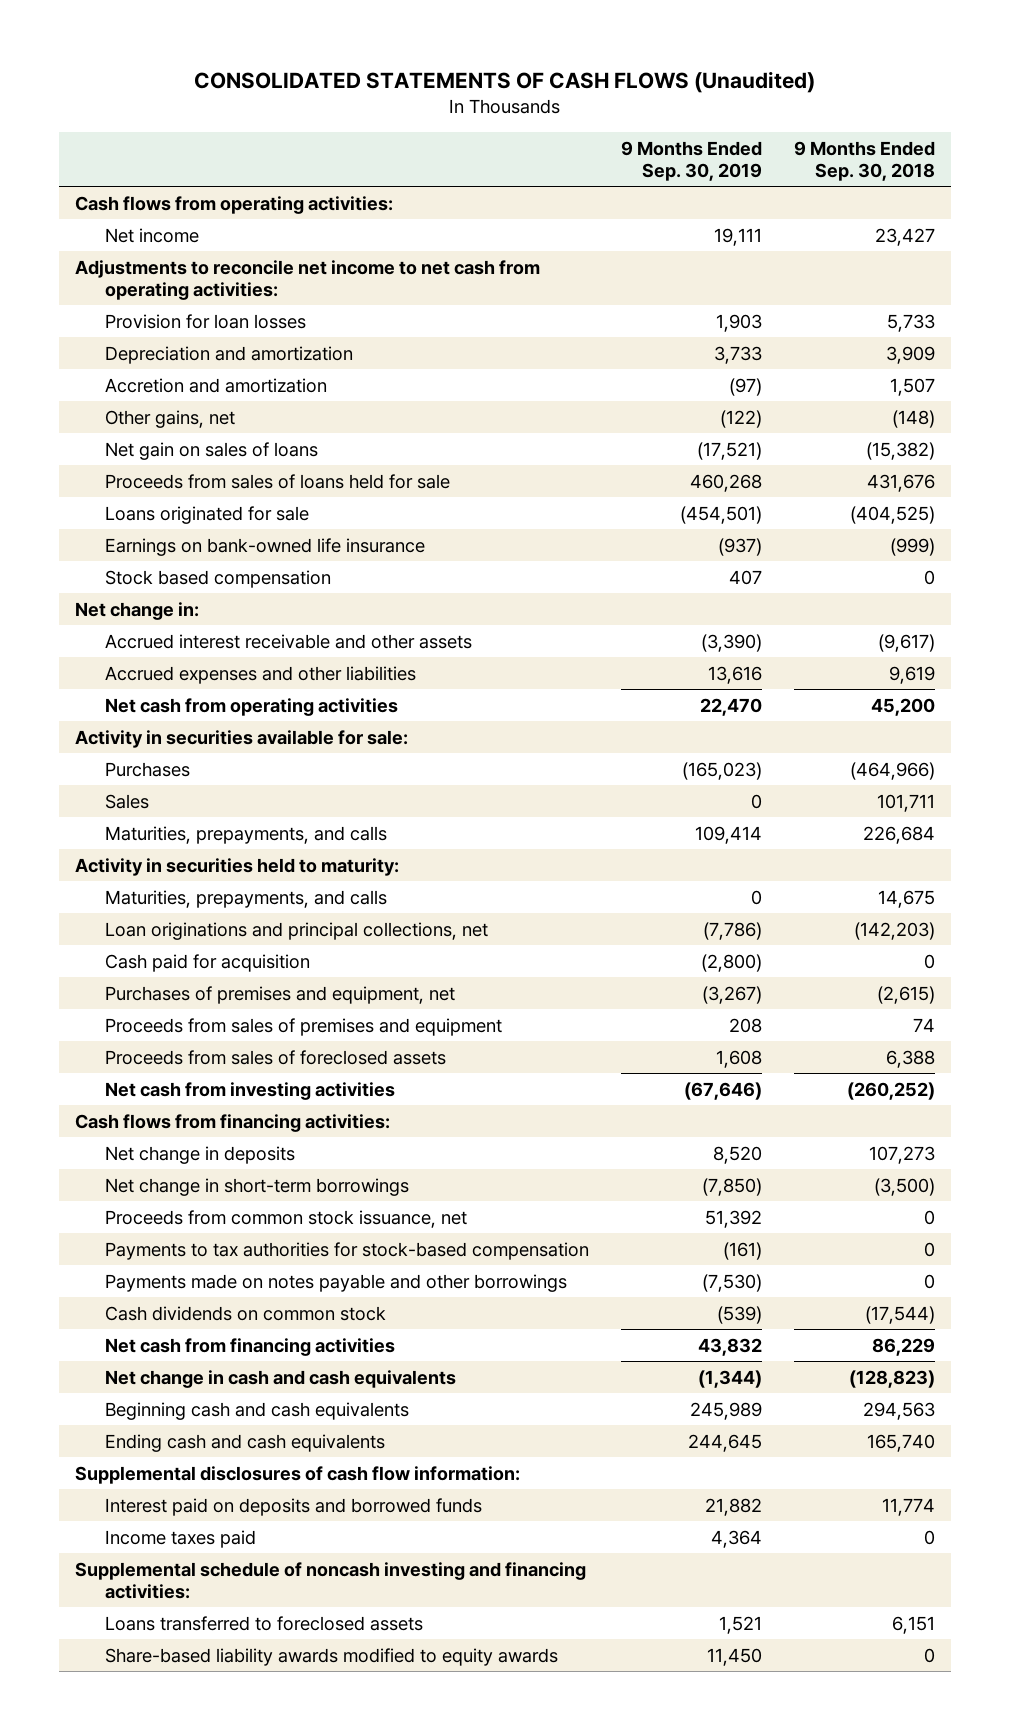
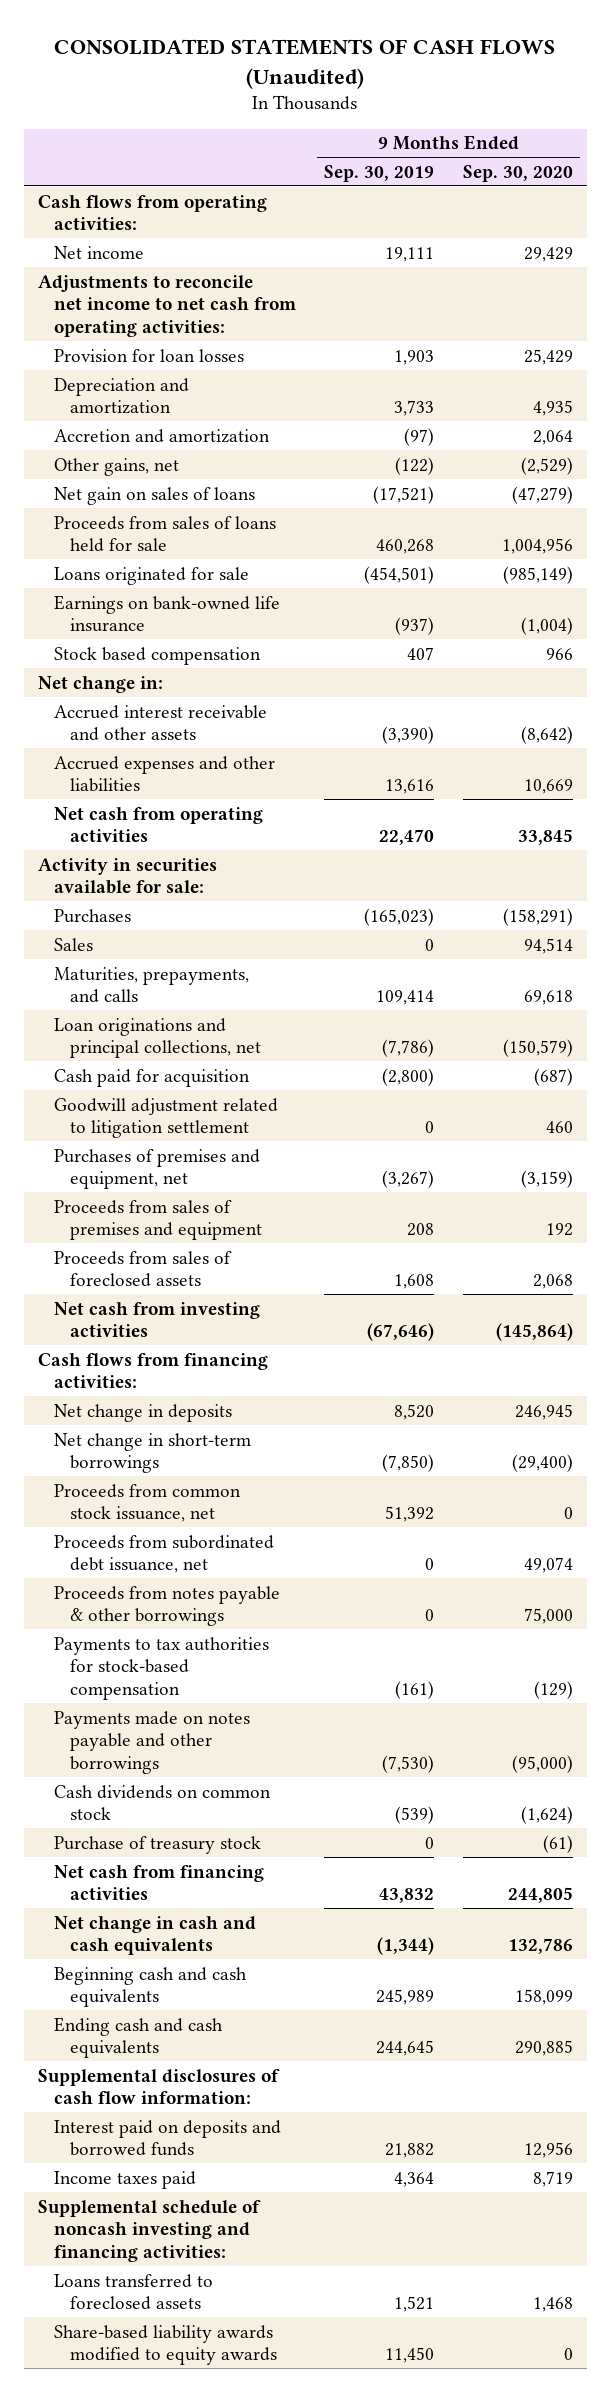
[794,140,936,181] 9 Months Ended Sep. 30, 2018 -> none
none -> [462,164,573,182] Sep. 30, 2020
[75,857,400,876] Activity in securities held to maturity: -> none
[104,889,387,908] Maturities, prepayments, and calls -> none
none -> [53,1097,278,1139] Goodwill adjustment related to litigation settlement
none -> [53,1534,274,1574] Proceeds from subordinated debt issuance, net
none -> [53,1585,280,1627] Proceeds from notes payable & other borrowings
none -> [53,1835,261,1854] Purchase of treasury stock

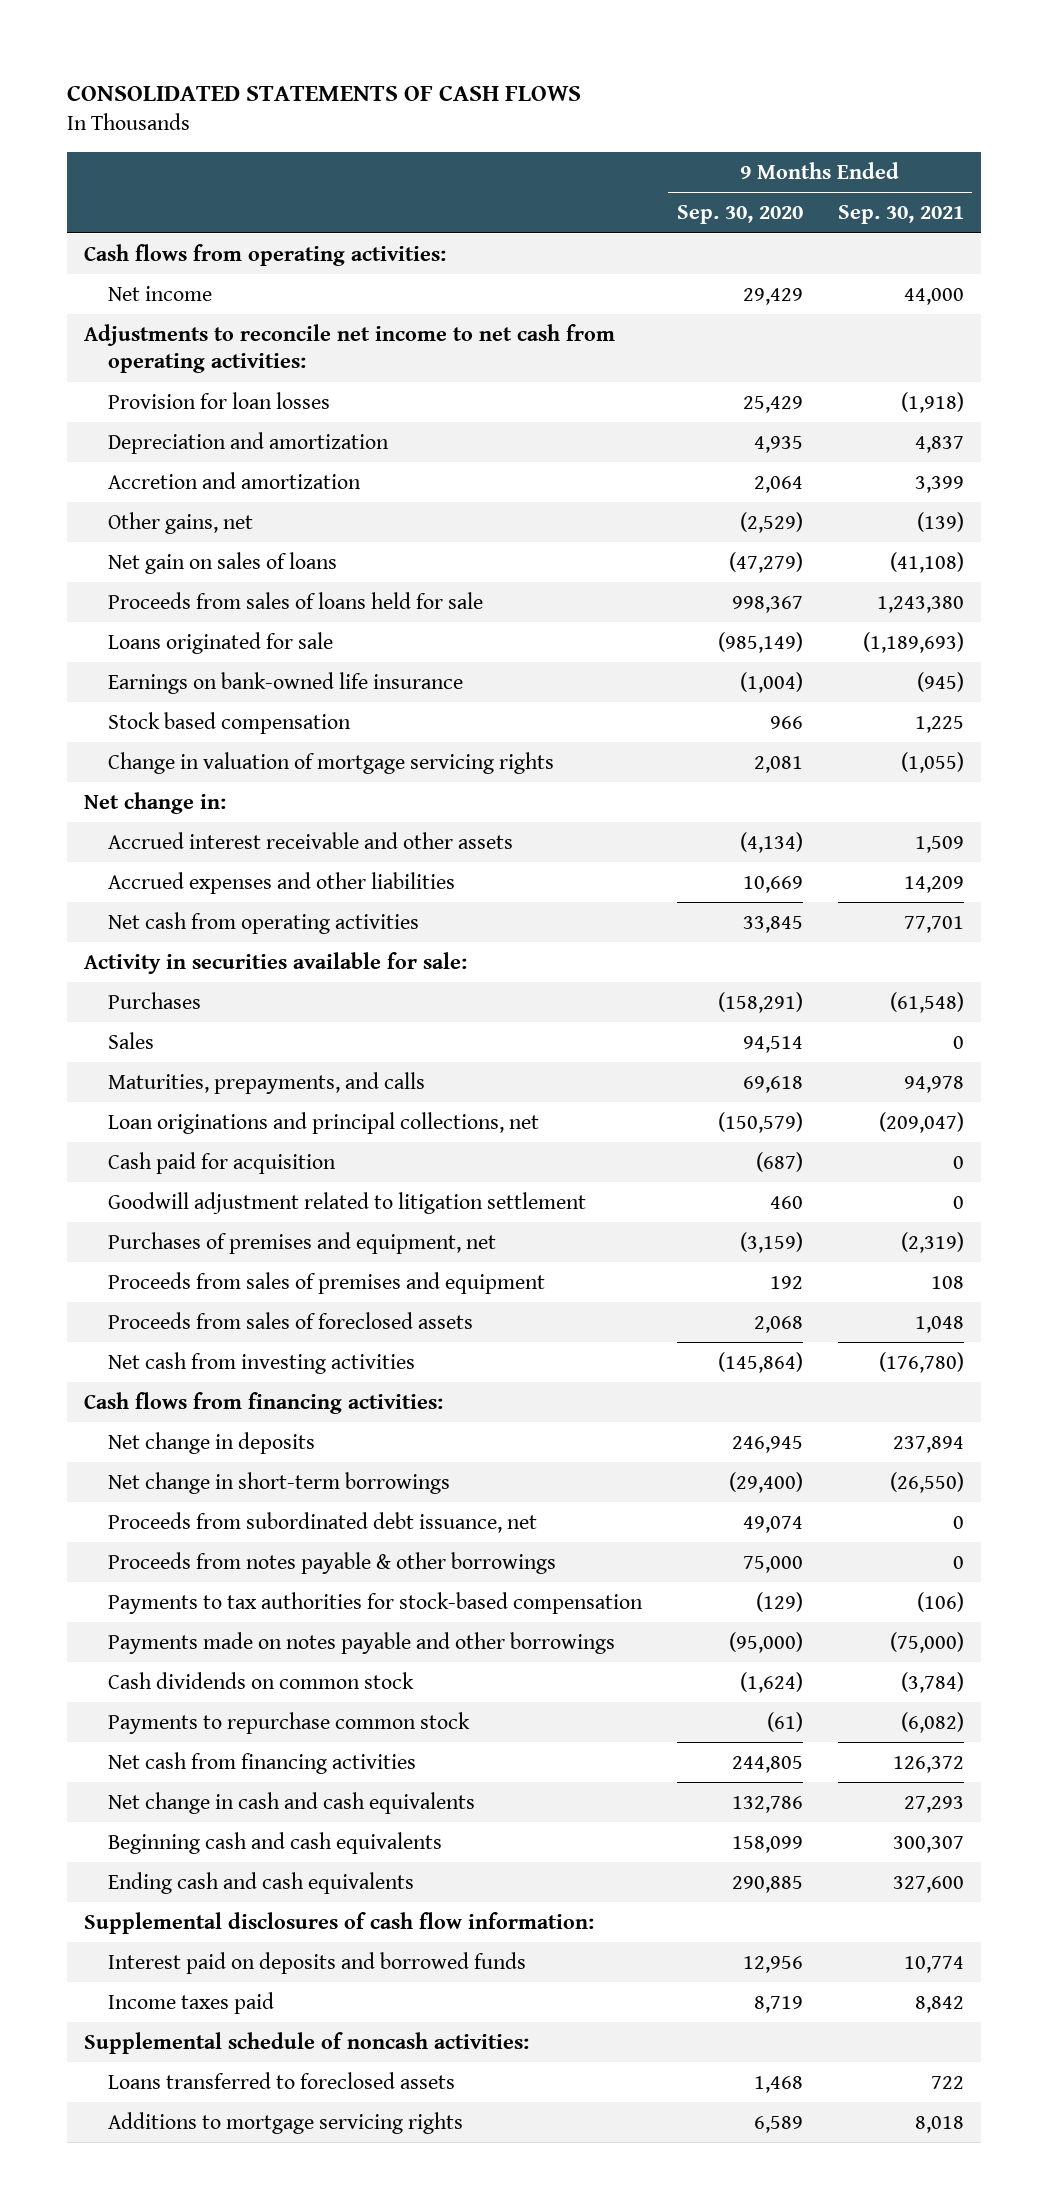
[54,38,556,89] CONSOLIDATED STATEMENTS OF CASH FLOWS (Unaudited) -> [66,84,581,101] CONSOLIDATED STATEMENTS OF CASH FLOWS
[324,164,435,182] Sep. 30, 2019 -> none
none -> [837,205,964,225] Sep. 30, 2021
[501,538,573,555] 1,004,956 -> [731,596,803,614] 998,367
none -> [108,752,555,775] Change in valuation of mortgage servicing rights
[520,726,573,745] (8,642) -> [739,832,803,854] (4,134)
[53,1483,241,1523] Proceeds from common stock issuance, net -> none
[53,1835,261,1854] Purchase of treasury stock -> [108,1712,471,1735] Payments to repurchase common stock
[38,2199,262,2263] Supplemental schedule of noncash investing and financing activities: -> [83,2032,529,2055] Supplemental schedule of noncash activities:
[53,2324,277,2366] Share-based liability awards modified to equity awards -> none
none -> [108,2112,464,2135] Additions to mortgage servicing rights

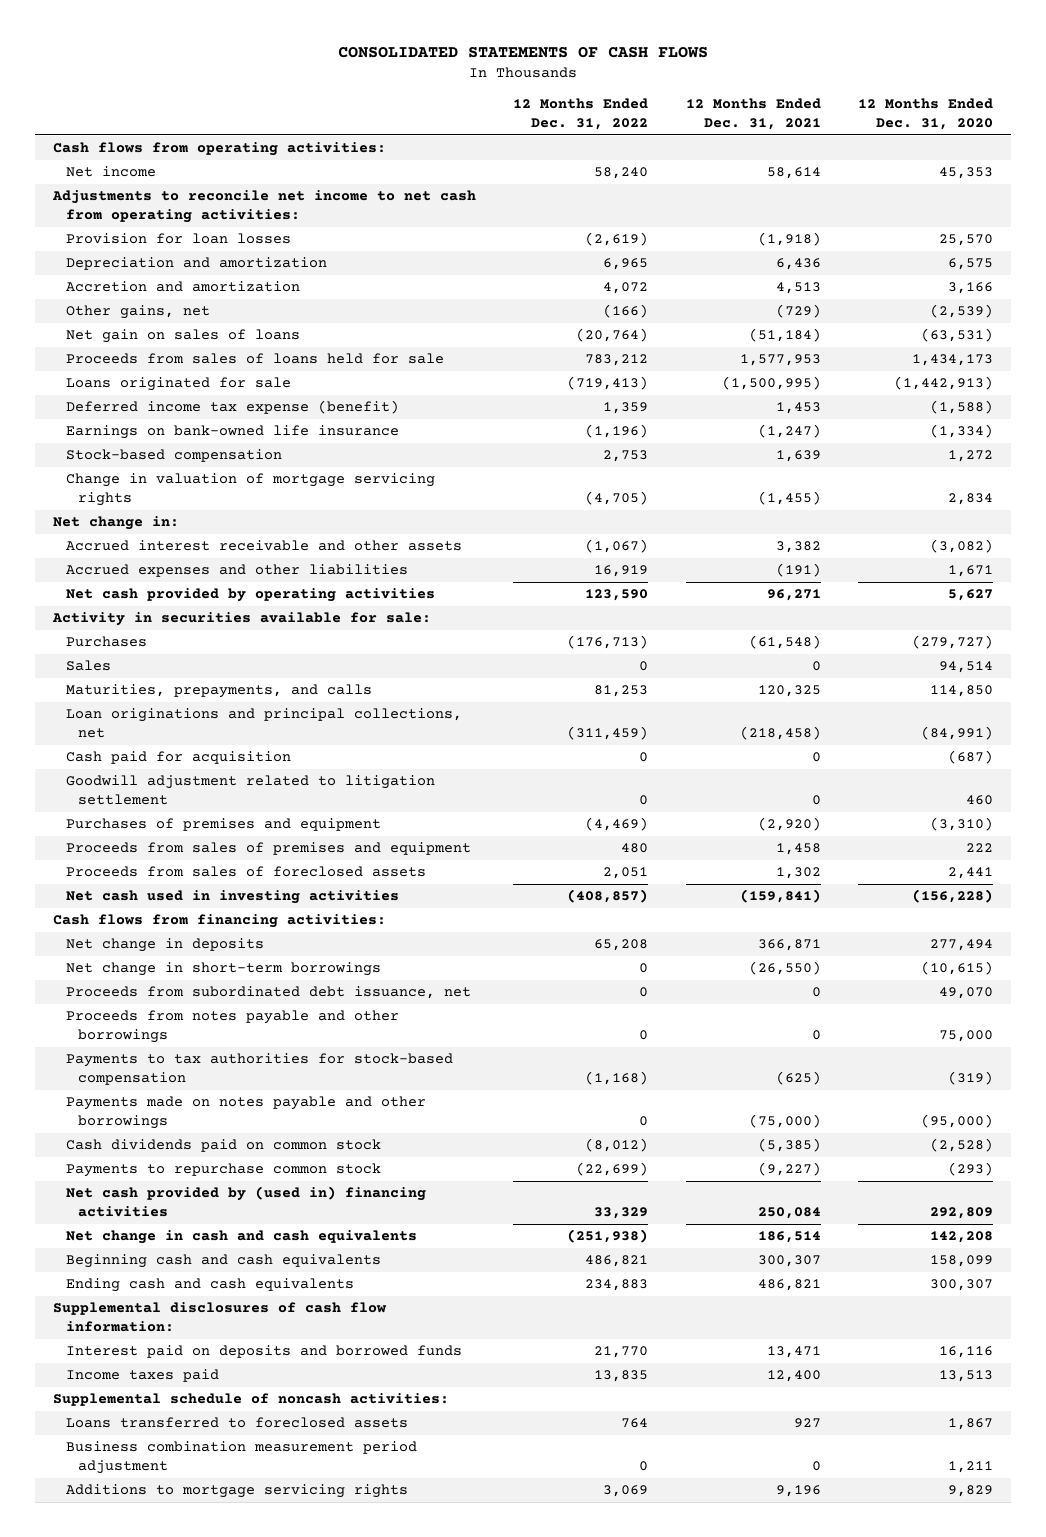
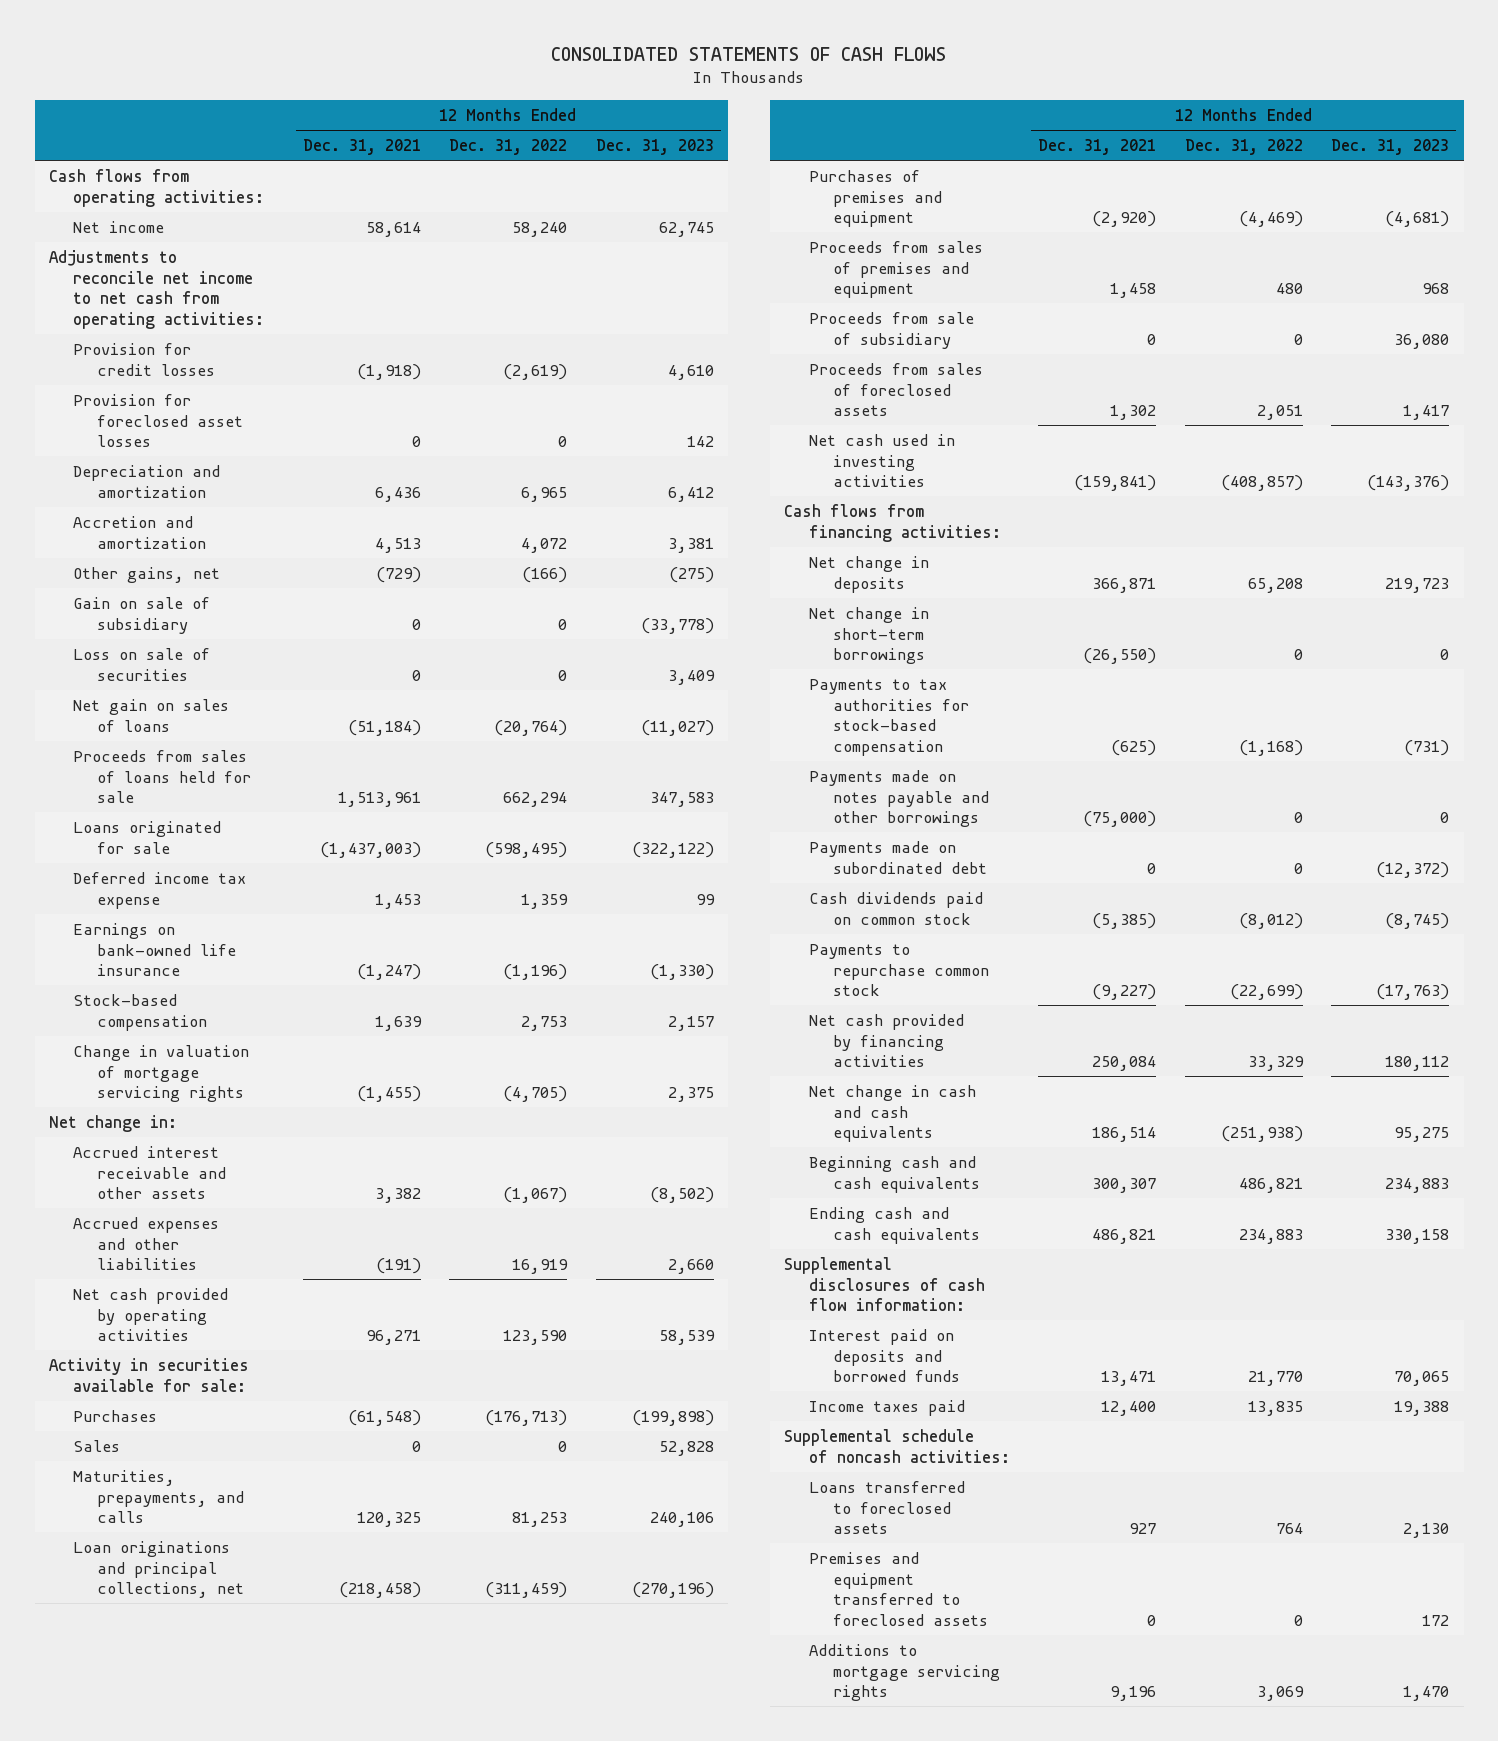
[857,98,993,130] 12 Months Ended Dec. 31, 2020 -> none
none -> [596,139,715,156] Dec. 31, 2023
[65,233,291,245] Provision for loan losses -> [73,342,216,376] Provision for credit losses
none -> [73,393,244,448] Provision for foreclosed asset losses
none -> [73,596,211,634] Gain on sale of subsidiary
none -> [73,647,211,681] Loss on sale of securities
[585,354,649,367] 783,212 -> [503,792,568,808] 662,294
[739,354,821,367] 1,577,953 -> [337,792,421,808] 1,513,961
[567,376,649,391] (719,413) -> [485,841,568,858] (598,495)
[721,376,821,391] (1,500,995) -> [319,841,421,858] (1,437,003)
[65,400,399,415] Deferred income tax expense (benefit) -> [73,871,247,909] Deferred income tax expense
[65,751,291,765] Cash paid for acquisition -> none
[65,775,435,805] Goodwill adjustment related to litigation settlement -> none
none -> [808,311,974,349] Proceeds from sale of subsidiary
[65,986,471,1000] Proceeds from subordinated debt issuance, net -> none
[65,1010,399,1043] Proceeds from notes payable and other borrowings -> none
none -> [808,840,987,874] Payments made on subordinated debt
[65,1186,426,1217] Net cash provided by (used in) financing activities -> [808,1013,964,1068] Net cash provided by financing activities
[65,1441,417,1474] Business combination measurement period adjustment -> none
none -> [808,1551,988,1626] Premises and equipment transferred to foreclosed assets

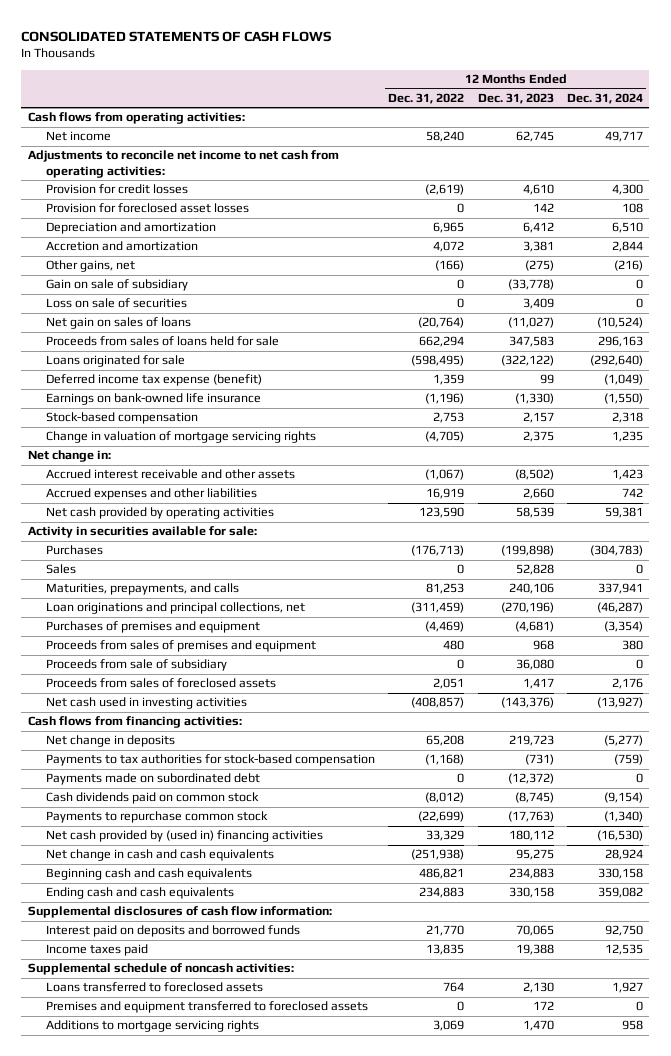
[302,139,421,156] Dec. 31, 2021 -> none
none -> [566,92,643,104] Dec. 31, 2024
[73,871,247,909] Deferred income tax expense -> [46,374,263,387] Deferred income tax expense (benefit)
[808,606,929,665] Net change in short-term borrowings -> none
[808,769,989,828] Payments made on notes payable and other borrowings -> none
[808,1013,964,1068] Net cash provided by financing activities -> [46,830,324,843] Net cash provided by (used in) financing activities

